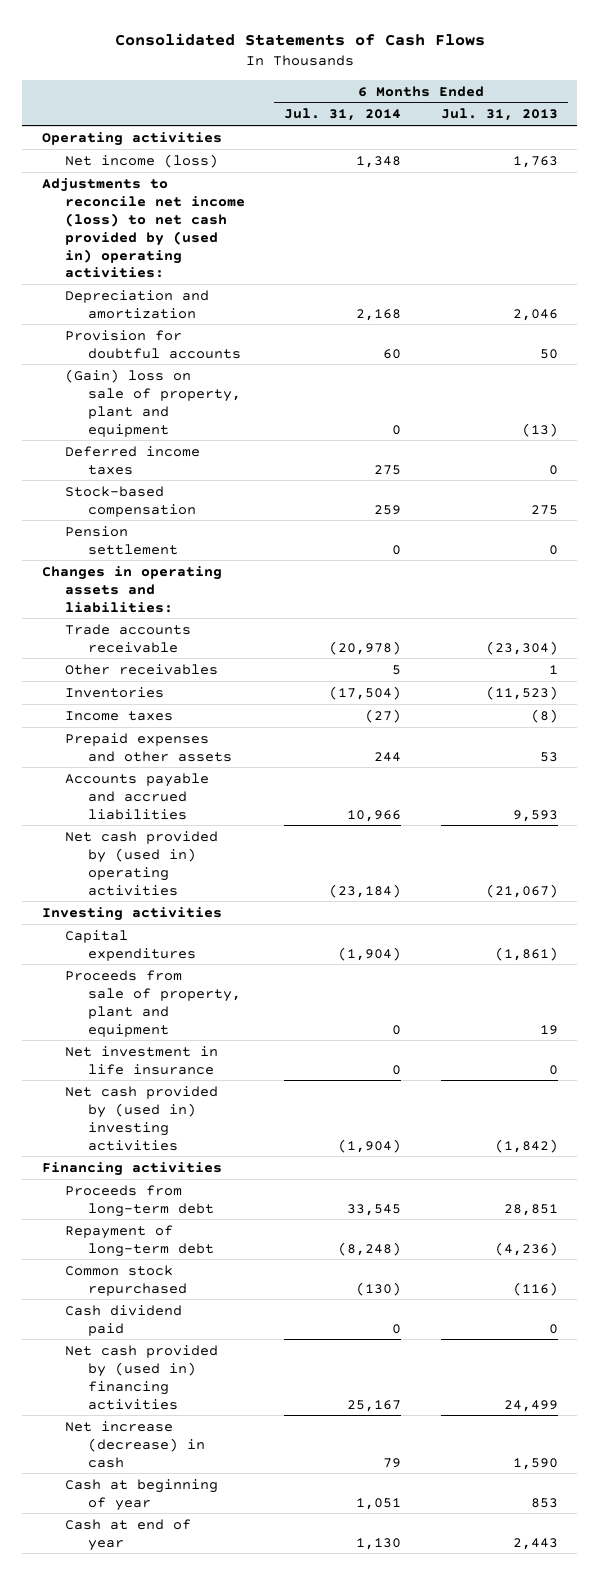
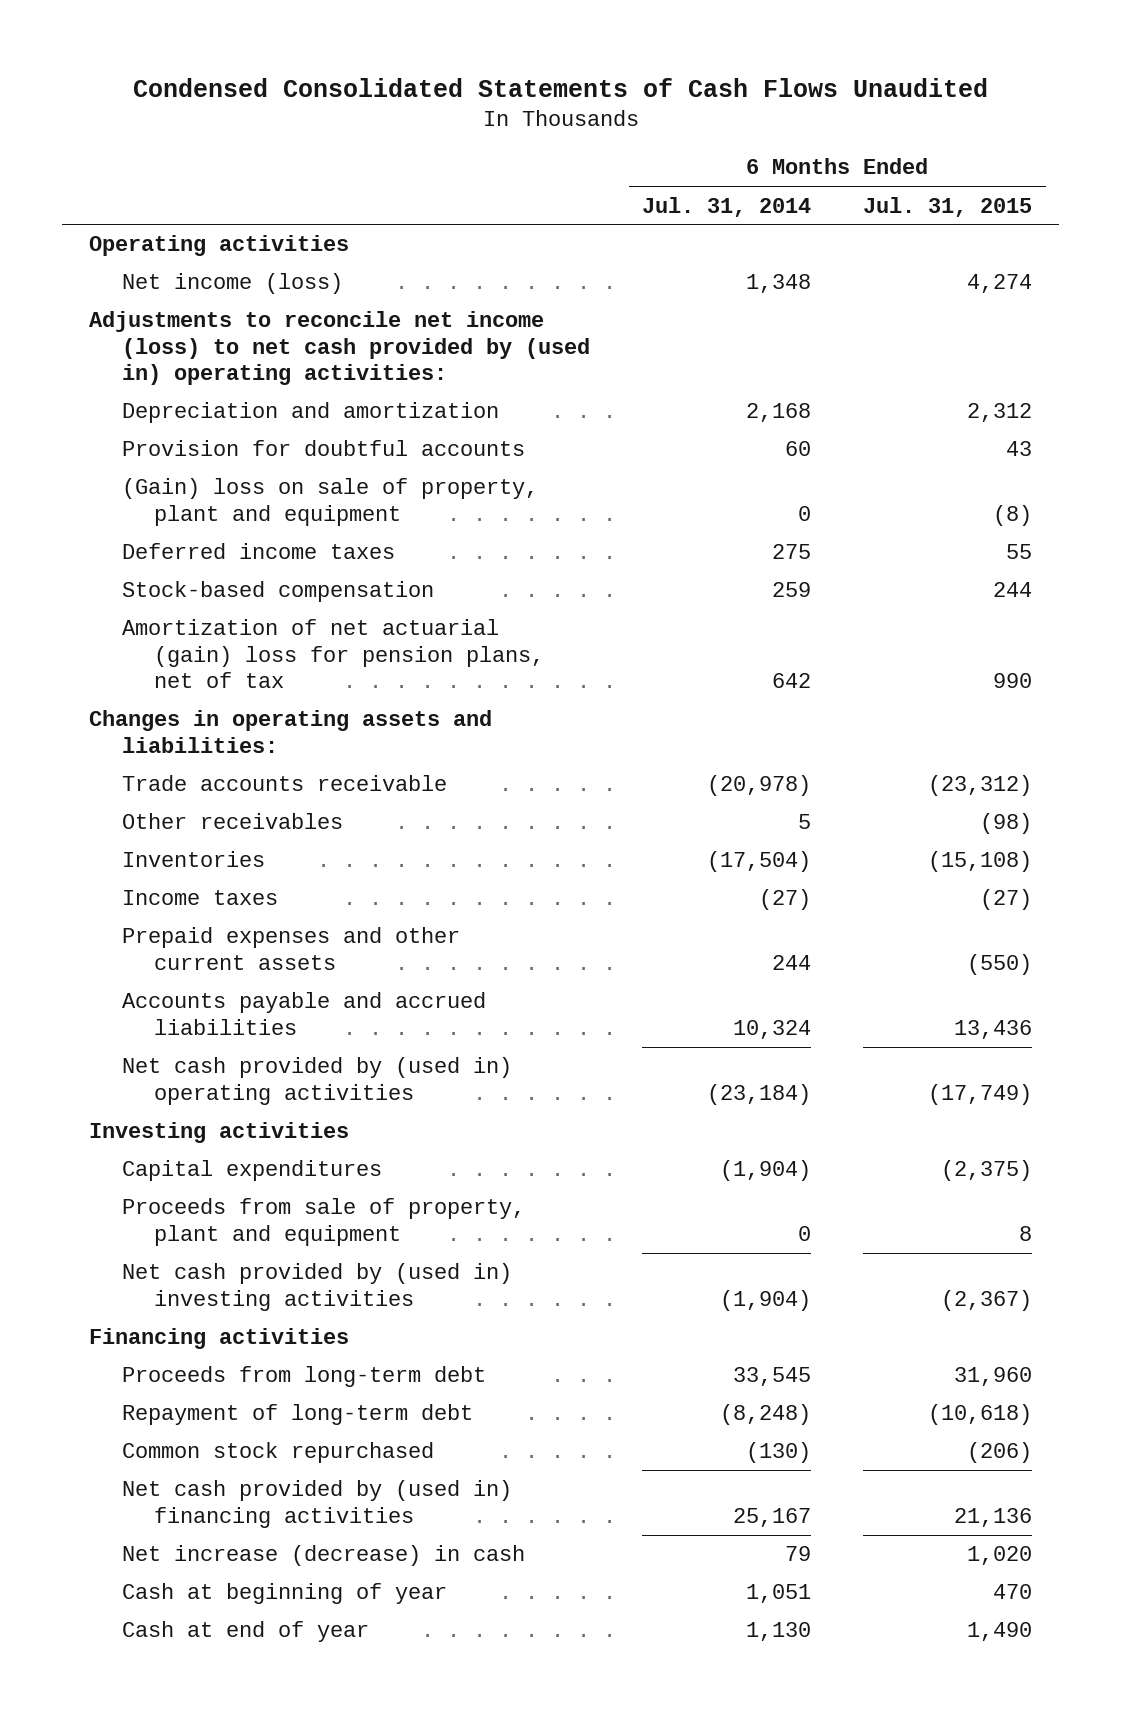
[114,33,485,47] Consolidated Statements of Cash Flows -> [132,77,988,97] Condensed Consolidated Statements of Cash Flows Unaudited
[440,108,558,122] Jul. 31, 2013 -> none
none -> [863,196,1033,217] Jul. 31, 2015
[64,525,178,555] Pension settlement -> none
none -> [121,619,545,688] Amortization of net actuarial (gain) loss for pension plans, net of tax
[64,732,232,762] Prepaid expenses and other assets -> [121,927,460,970] Prepaid expenses and other current assets
[347,809,402,822] 10,966 -> [732,1019,811,1039] 10,324
[64,1045,218,1075] Net investment in life insurance -> none
[64,1304,182,1336] Cash dividend paid -> none

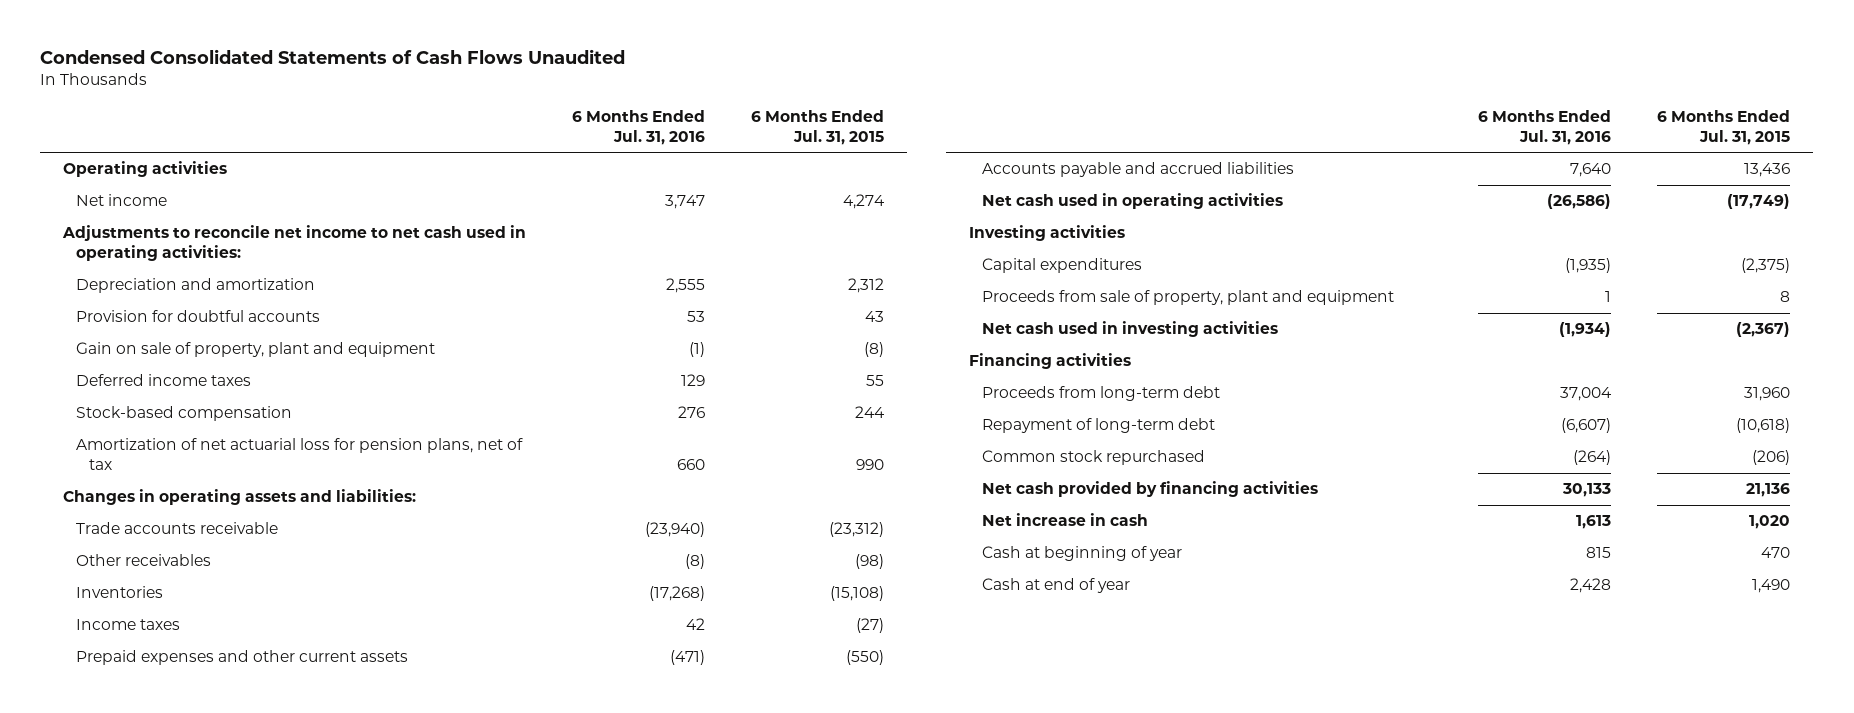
[641,196,811,217] Jul. 31, 2014 -> none
none -> [572,110,706,145] 6 Months Ended Jul. 31, 2016
[121,273,343,295] Net income (loss) -> [76,194,168,207] Net income
[88,311,590,385] Adjustments to reconcile net income (loss) to net cash provided by (used in) operating activities: -> [62,225,527,262] Adjustments to reconcile net income to net cash used in operating activities:
[121,478,538,526] (Gain) loss on sale of property, plant and equipment -> [76,342,436,358] Gain on sale of property, plant and equipment
[121,619,545,688] Amortization of net actuarial (gain) loss for pension plans, net of tax -> [76,438,524,471] Amortization of net actuarial loss for pension plans, net of tax
[121,1057,512,1105] Net cash provided by (used in) operating activities -> [981,193,1283,210] Net cash used in operating activities
[121,1263,512,1311] Net cash provided by (used in) investing activities -> [981,321,1278,338] Net cash used in investing activities
[121,1480,512,1528] Net cash provided by (used in) financing activities -> [981,481,1318,498] Net cash provided by financing activities
[121,1545,525,1567] Net increase (decrease) in cash -> [981,513,1148,527] Net increase in cash

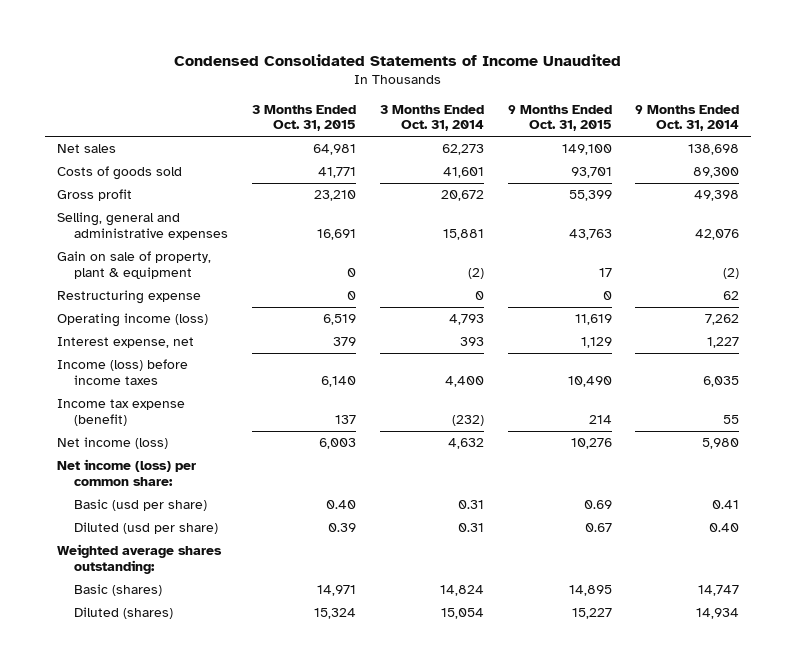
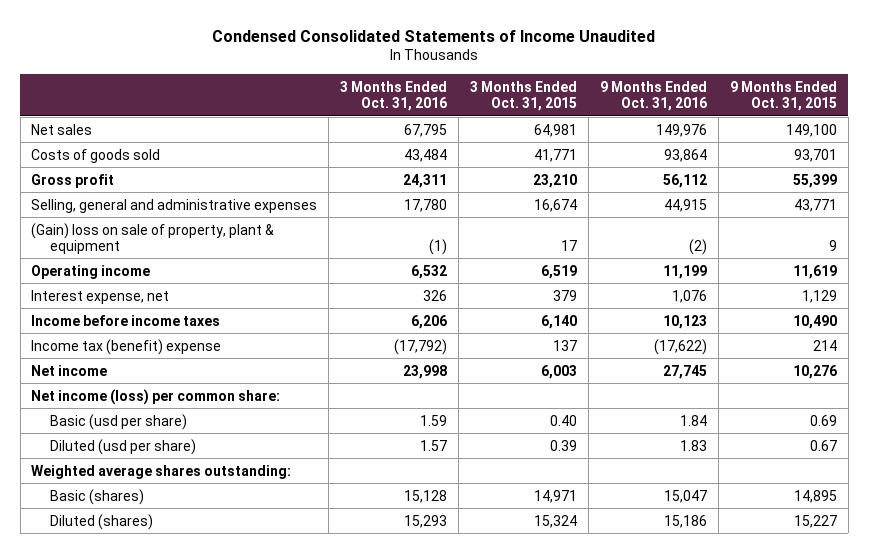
[379,104,484,132] 3 Months Ended Oct. 31, 2014 -> none
[635,104,740,132] 9 Months Ended Oct. 31, 2014 -> none
none -> [340,80,448,111] 3 Months Ended Oct. 31, 2016
none -> [600,80,708,111] 9 Months Ended Oct. 31, 2016
[56,290,201,305] Restructuring expense -> none
[316,228,356,240] 16,691 -> [534,198,578,212] 16,674
[568,228,612,240] 43,763 -> [794,198,838,212] 43,771
[56,251,211,279] Gain on sale of property, plant & equipment -> [31,222,275,254] (Gain) loss on sale of property, plant & equipment
[346,267,356,277] 0 -> [561,239,578,251] 17
[598,267,612,277] 17 -> [829,239,838,251] 9
[56,313,208,328] Operating income (loss) -> [31,264,151,279] Operating income
[56,359,188,385] Income (loss) before income taxes -> [31,314,221,326] Income before income taxes
[56,399,185,426] Income tax expense (benefit) -> [31,338,222,355] Income tax (benefit) expense
[56,437,168,450] Net income (loss) -> [31,364,108,376] Net income

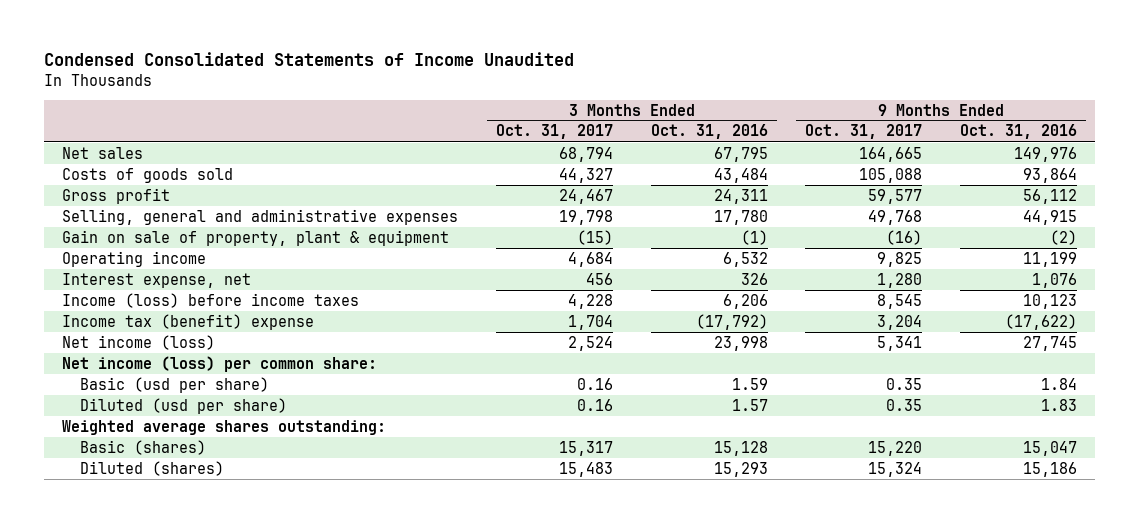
[470,80,578,111] 3 Months Ended Oct. 31, 2015 -> none
[730,80,838,111] 9 Months Ended Oct. 31, 2015 -> none
none -> [495,124,613,140] Oct. 31, 2017
none -> [805,124,923,140] Oct. 31, 2017
[31,222,275,254] (Gain) loss on sale of property, plant & equipment -> [62,229,450,246] Gain on sale of property, plant & equipment
[31,314,221,326] Income before income taxes -> [62,292,360,308] Income (loss) before income taxes
[31,364,108,376] Net income -> [62,334,216,350] Net income (loss)

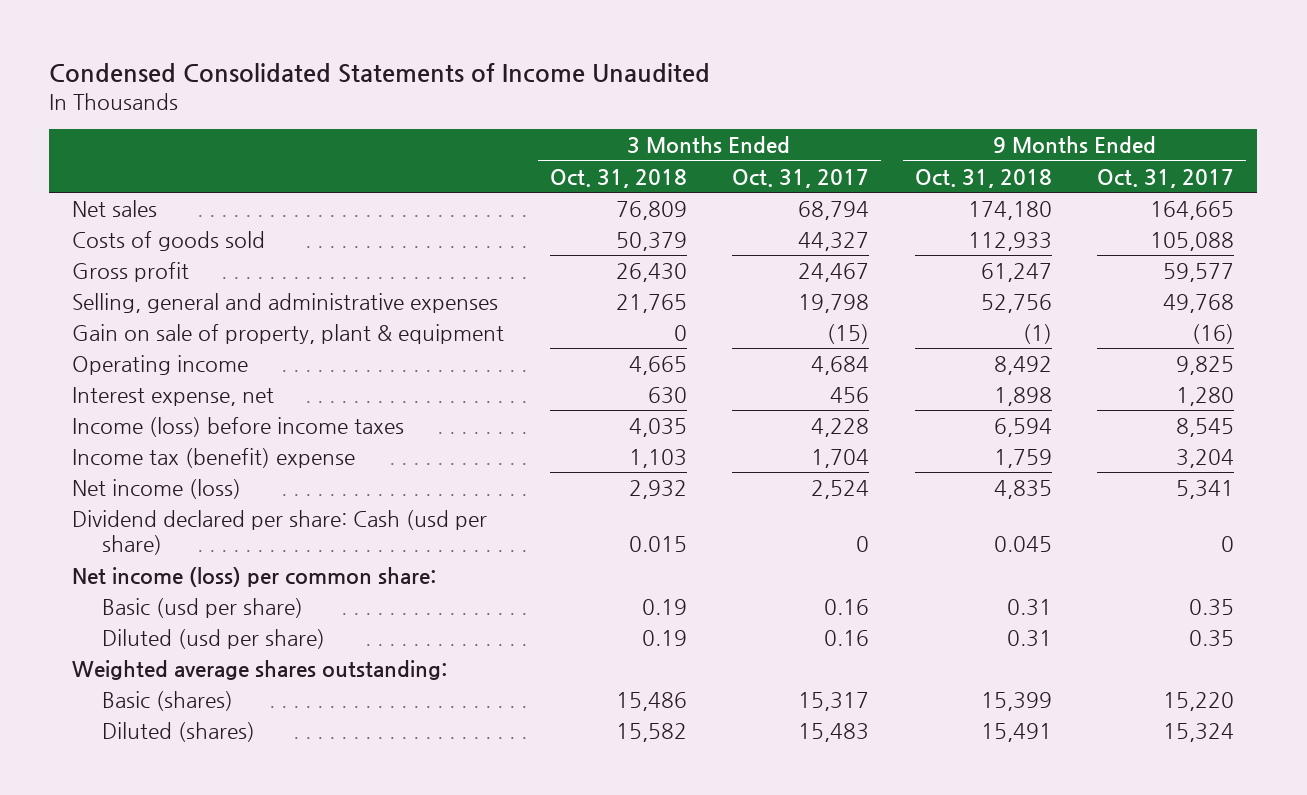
[650,124,768,140] Oct. 31, 2016 -> none
[959,124,1077,140] Oct. 31, 2016 -> none
none -> [549,168,687,188] Oct. 31, 2018
none -> [914,168,1052,188] Oct. 31, 2018
none -> [72,509,488,556] Dividend declared per share: Cash (usd per share)

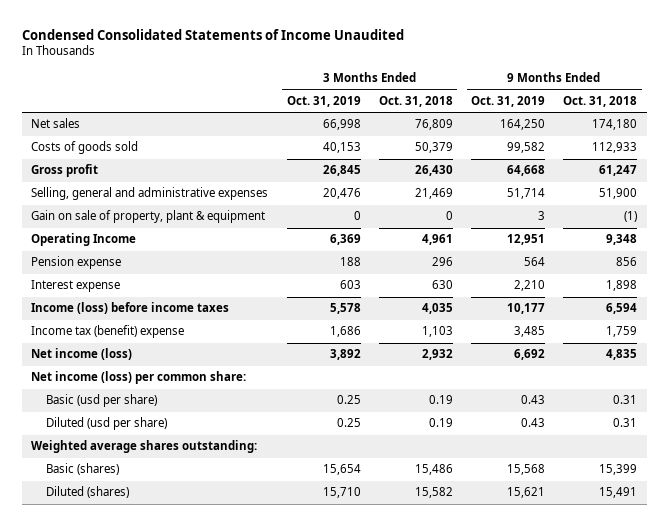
[732,168,870,188] Oct. 31, 2017 -> none
[1097,168,1235,188] Oct. 31, 2017 -> none
none -> [286,96,361,108] Oct. 31, 2019
none -> [471,96,546,108] Oct. 31, 2019
[615,293,687,313] 21,765 -> [414,188,453,200] 21,469
[980,293,1052,313] 52,756 -> [599,188,638,200] 51,900
[72,354,249,375] Operating income -> [31,233,137,247] Operating Income
[628,355,687,375] 4,665 -> [421,234,453,246] 4,961
[993,355,1052,375] 8,492 -> [606,234,638,246] 9,348
none -> [31,256,122,270] Pension expense
[72,386,275,406] Interest expense, net -> [31,280,121,293] Interest expense
[72,509,488,556] Dividend declared per share: Cash (usd per share) -> none

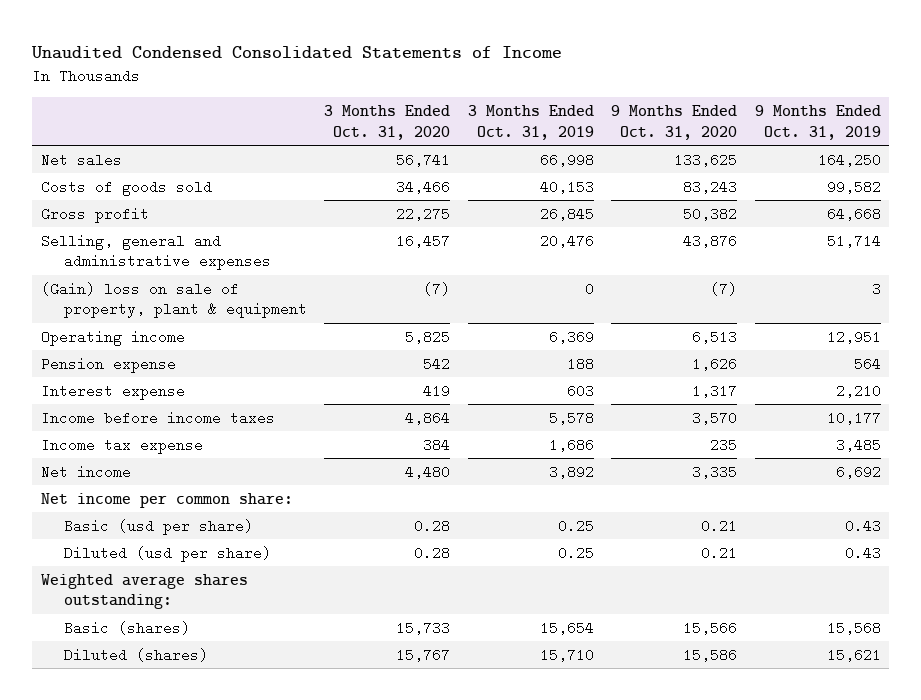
[22,28,405,40] Condensed Consolidated Statements of Income Unaudited -> [31,46,563,60] Unaudited Condensed Consolidated Statements of Income
[378,96,453,108] Oct. 31, 2018 -> none
[563,96,638,108] Oct. 31, 2018 -> none
none -> [324,104,451,140] 3 Months Ended Oct. 31, 2020
none -> [611,104,738,140] 9 Months Ended Oct. 31, 2020
[31,210,266,224] Gain on sale of property, plant & equipment -> [40,281,307,319] (Gain) loss on sale of property, plant & equipment
[31,233,137,247] Operating Income -> [40,329,185,346] Operating income
[31,302,230,315] Income (loss) before income taxes -> [40,410,275,425] Income before income taxes
[31,325,185,339] Income tax (benefit) expense -> [40,437,203,454] Income tax expense
[31,348,133,361] Net income (loss) -> [40,464,131,479] Net income
[31,371,247,385] Net income (loss) per common share: -> [40,492,293,508] Net income per common share:

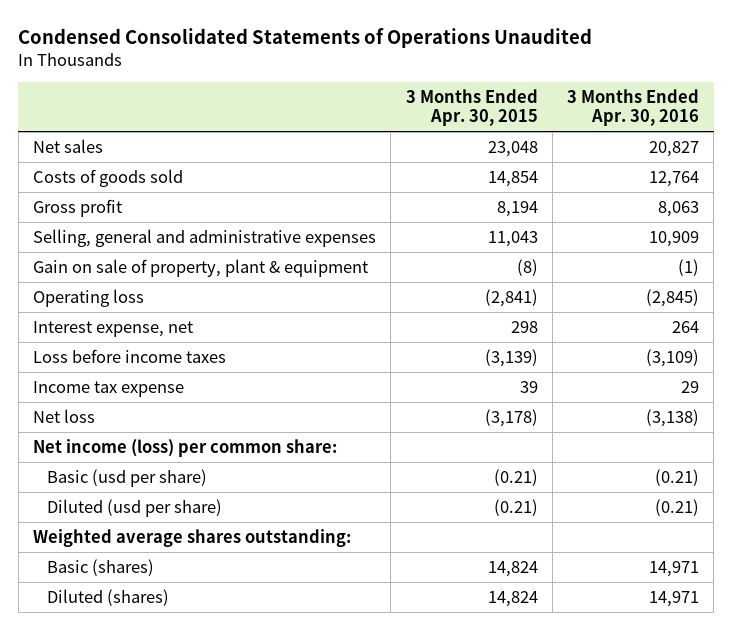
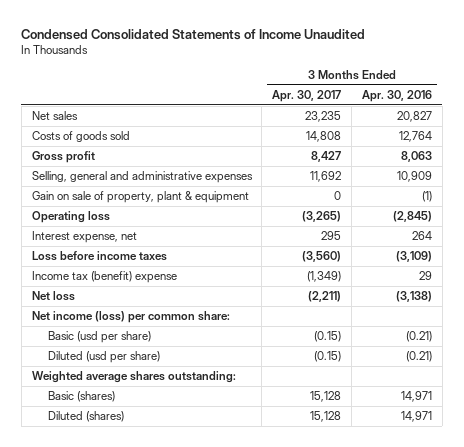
[18,27,593,48] Condensed Consolidated Statements of Operations Unaudited -> [21,28,366,40] Condensed Consolidated Statements of Income Unaudited
[405,88,538,127] 3 Months Ended Apr. 30, 2015 -> none
none -> [272,89,342,102] Apr. 30, 2017
[33,380,185,397] Income tax expense -> [31,270,177,283] Income tax (benefit) expense

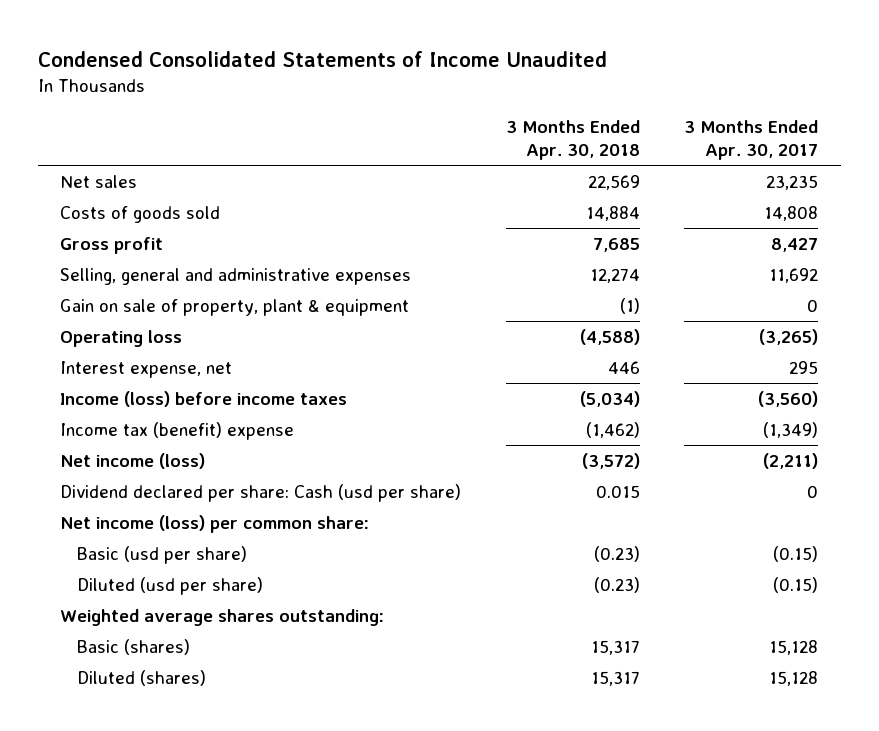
[361,89,432,102] Apr. 30, 2016 -> none
none -> [505,119,640,160] 3 Months Ended Apr. 30, 2018
[31,250,167,261] Loss before income taxes -> [60,390,348,407] Income (loss) before income taxes
[31,290,75,301] Net loss -> [60,452,206,469] Net income (loss)
none -> [60,483,462,502] Dividend declared per share: Cash (usd per share)

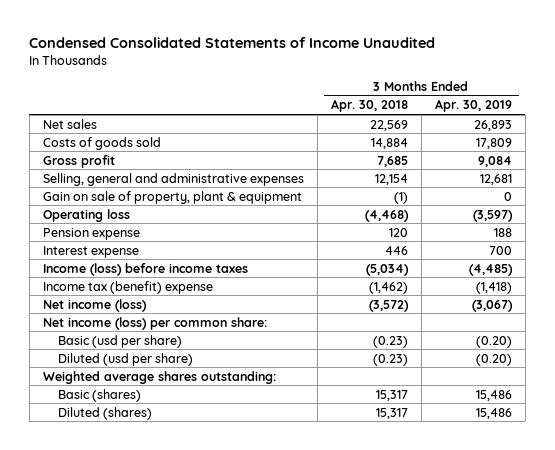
[684,119,819,160] 3 Months Ended Apr. 30, 2017 -> none
none -> [434,99,512,113] Apr. 30, 2019
[589,267,640,283] 12,274 -> [374,173,408,185] 12,154
[579,328,640,345] (4,588) -> [364,209,409,222] (4,468)
none -> [42,227,140,240] Pension expense
[60,360,233,378] Interest expense, net -> [42,245,139,258] Interest expense
[60,483,462,502] Dividend declared per share: Cash (usd per share) -> none

